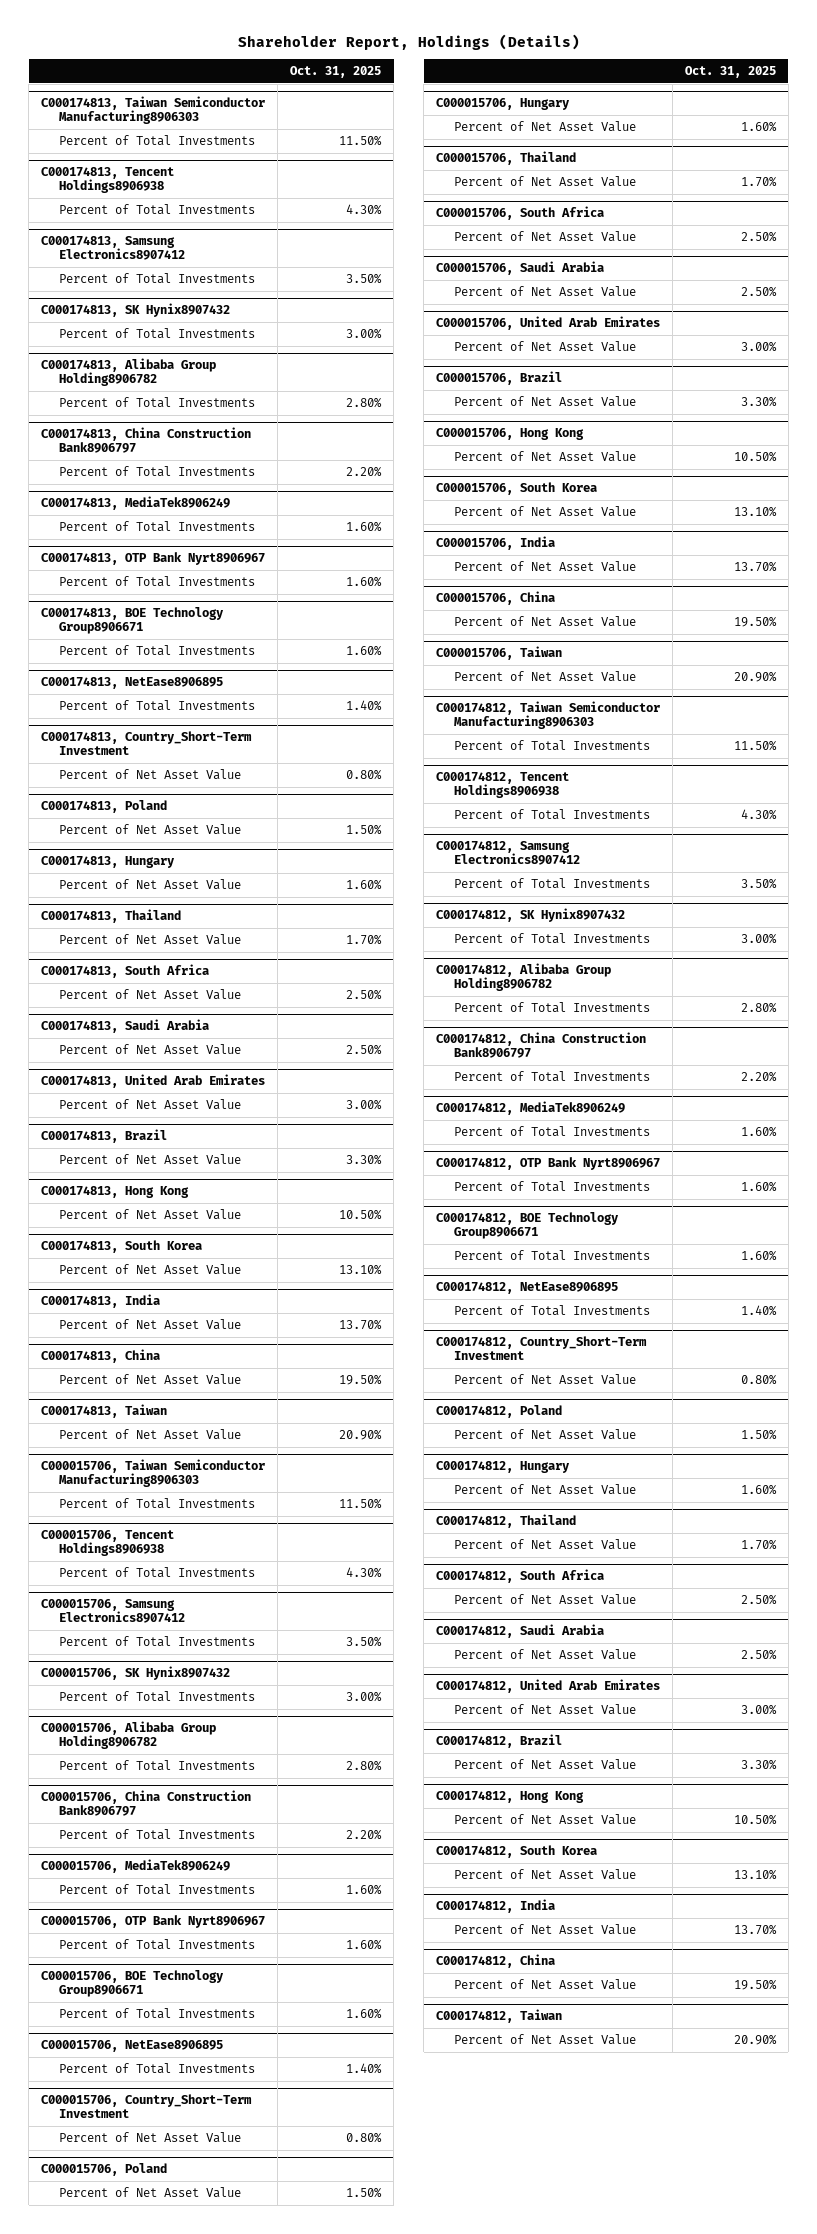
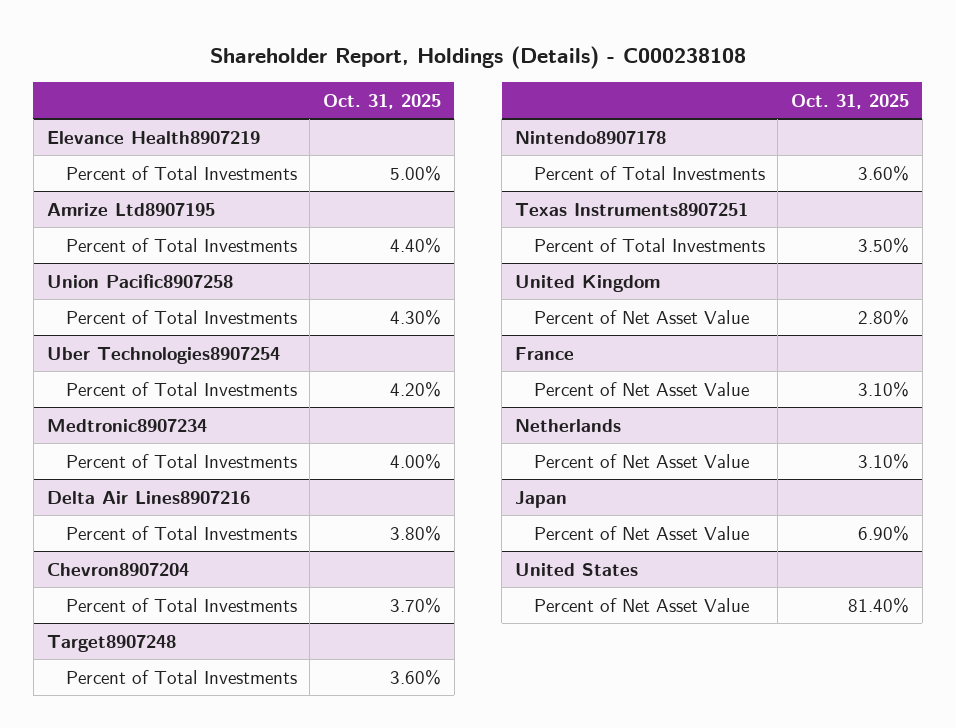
[237,34,580,51] Shareholder Report, Holdings (Details) -> [209,45,746,69] Shareholder Report, Holdings (Details) - C000238108
[41,96,266,125] C000174813, Taiwan Semiconductor Manufacturing8906303 -> none
[41,167,175,194] C000174813, Tencent Holdings8906938 -> none
[41,236,186,261] C000174813, Samsung Electronics8907412 -> none
[59,273,256,285] Percent of Total Investments -> none
[41,303,231,318] C000174813, SK Hynix8907432 -> none
[59,328,256,340] Percent of Total Investments -> none
[41,358,217,387] C000174813, Alibaba Group Holding8906782 -> none
[59,397,256,409] Percent of Total Investments -> none
[41,427,252,454] C000174813, China Construction Bank8906797 -> none
[59,466,256,478] Percent of Total Investments -> none
[41,496,231,511] C000174813, MediaTek8906249 -> none
[59,521,256,533] Percent of Total Investments -> none
[41,552,266,566] C000174813, OTP Bank Nyrt8906967 -> none
[59,576,256,588] Percent of Total Investments -> none
[41,607,225,635] C000174813, BOE Technology Group8906671 -> none
[59,645,256,657] Percent of Total Investments -> none
[41,677,224,690] C000174813, NetEase8906895 -> none
[59,700,256,712] Percent of Total Investments -> none
[41,731,253,756] C000174813, Country_Short-Term Investment -> none
[59,769,242,781] Percent of Net Asset Value -> none
[41,800,168,814] C000174813, Poland -> none
[59,824,242,836] Percent of Net Asset Value -> none
[41,856,176,869] C000174813, Hungary -> none
[59,879,242,891] Percent of Net Asset Value -> none
[41,909,182,924] C000174813, Thailand -> none
[59,934,242,946] Percent of Net Asset Value -> none
[41,964,210,979] C000174813, South Africa -> none
[59,989,242,1001] Percent of Net Asset Value -> none
[41,1019,210,1034] C000174813, Saudi Arabia -> none
[59,1044,242,1056] Percent of Net Asset Value -> none
[41,1074,266,1089] C000174813, United Arab Emirates -> none
[59,1099,242,1111] Percent of Net Asset Value -> none
[41,1129,168,1144] C000174813, Brazil -> none
[59,1154,242,1166] Percent of Net Asset Value -> none
[41,1186,190,1199] C000174813, Hong Kong -> none
[59,1209,242,1221] Percent of Net Asset Value -> none
[41,1240,203,1254] C000174813, South Korea -> none
[59,1264,242,1276] Percent of Net Asset Value -> none
[41,1294,161,1309] C000174813, India -> none
[59,1319,242,1331] Percent of Net Asset Value -> none
[41,1349,161,1364] C000174813, China -> none
[59,1374,242,1386] Percent of Net Asset Value -> none
[41,1404,168,1419] C000174813, Taiwan -> none
[59,1429,242,1441] Percent of Net Asset Value -> none
[41,1459,266,1488] C000015706, Taiwan Semiconductor Manufacturing8906303 -> none
[59,1498,256,1510] Percent of Total Investments -> none
[41,1530,175,1557] C000015706, Tencent Holdings8906938 -> none
[59,1567,256,1579] Percent of Total Investments -> none
[41,1599,186,1624] C000015706, Samsung Electronics8907412 -> none
[59,1636,256,1648] Percent of Total Investments -> none
[41,1666,231,1681] C000015706, SK Hynix8907432 -> none
[59,1691,256,1703] Percent of Total Investments -> none
[41,1721,217,1750] C000015706, Alibaba Group Holding8906782 -> none
[59,1760,256,1772] Percent of Total Investments -> none
[41,1790,252,1817] C000015706, China Construction Bank8906797 -> none
[59,1829,256,1841] Percent of Total Investments -> none
[41,1859,231,1874] C000015706, MediaTek8906249 -> none
[59,1884,256,1896] Percent of Total Investments -> none
[41,1915,266,1929] C000015706, OTP Bank Nyrt8906967 -> none
[59,1939,256,1951] Percent of Total Investments -> none
[41,1970,225,1998] C000015706, BOE Technology Group8906671 -> none
[59,2008,256,2020] Percent of Total Investments -> none
[41,2040,224,2053] C000015706, NetEase8906895 -> none
[59,2063,256,2075] Percent of Total Investments -> none
[41,2094,253,2119] C000015706, Country_Short-Term Investment -> none
[59,2132,242,2144] Percent of Net Asset Value -> none
[41,2163,168,2177] C000015706, Poland -> none
[59,2187,242,2199] Percent of Net Asset Value -> none
[435,98,570,111] C000015706, Hungary -> none
[453,121,636,133] Percent of Net Asset Value -> none
[435,151,576,166] C000015706, Thailand -> none
[453,176,636,188] Percent of Net Asset Value -> none
[435,206,604,221] C000015706, South Africa -> none
[453,231,636,243] Percent of Net Asset Value -> none
[435,261,604,276] C000015706, Saudi Arabia -> none
[453,286,636,298] Percent of Net Asset Value -> none
[435,316,660,331] C000015706, United Arab Emirates -> none
[453,341,636,353] Percent of Net Asset Value -> none
[435,371,562,386] C000015706, Brazil -> none
[453,396,636,408] Percent of Net Asset Value -> none
[435,428,584,441] C000015706, Hong Kong -> none
[453,451,636,463] Percent of Net Asset Value -> none
[435,482,597,496] C000015706, South Korea -> none
[453,506,636,518] Percent of Net Asset Value -> none
[435,536,555,551] C000015706, India -> none
[453,561,636,573] Percent of Net Asset Value -> none
[435,591,555,606] C000015706, China -> none
[453,616,636,628] Percent of Net Asset Value -> none
[435,646,562,661] C000015706, Taiwan -> none
[453,671,636,683] Percent of Net Asset Value -> none
[435,701,660,730] C000174812, Taiwan Semiconductor Manufacturing8906303 -> none
[453,740,650,752] Percent of Total Investments -> none
[435,772,569,799] C000174812, Tencent Holdings8906938 -> none
none -> [46,130,260,144] Elevance Health8907219
[339,135,383,147] 11.50% -> [389,164,441,181] 5.00%
none -> [46,202,215,216] Amrize Ltd8907195
[346,204,383,216] 4.30% -> [389,236,441,253] 4.40%
none -> [46,273,233,288] Union Pacific8907258
[435,841,580,866] C000174812, Samsung Electronics8907412 -> none
none -> [46,346,280,364] Uber Technologies8907254
none -> [65,381,297,396] Percent of Total Investments
none -> [46,418,207,432] Medtronic8907234
none -> [65,453,297,468] Percent of Total Investments
none -> [46,490,250,504] Delta Air Lines8907216
none -> [65,525,297,540] Percent of Total Investments
none -> [46,562,189,576] Chevron8907204
none -> [65,597,297,612] Percent of Total Investments
none -> [46,634,176,652] Target8907248
none -> [65,669,297,684] Percent of Total Investments
none -> [514,130,666,144] Nintendo8907178
none -> [533,165,765,180] Percent of Total Investments
none -> [514,202,748,216] Texas Instruments8907251
[435,908,625,923] C000174812, SK Hynix8907432 -> none
[453,933,650,945] Percent of Total Investments -> none
[435,963,611,992] C000174812, Alibaba Group Holding8906782 -> none
[453,1002,650,1014] Percent of Total Investments -> none
[435,1032,646,1059] C000174812, China Construction Bank8906797 -> none
[453,1071,650,1083] Percent of Total Investments -> none
[435,1101,625,1116] C000174812, MediaTek8906249 -> none
[453,1126,650,1138] Percent of Total Investments -> none
[435,1157,660,1171] C000174812, OTP Bank Nyrt8906967 -> none
[453,1181,650,1193] Percent of Total Investments -> none
[435,1212,619,1240] C000174812, BOE Technology Group8906671 -> none
[453,1250,650,1262] Percent of Total Investments -> none
[435,1282,618,1295] C000174812, NetEase8906895 -> none
[453,1305,650,1317] Percent of Total Investments -> none
[435,1336,647,1361] C000174812, Country_Short-Term Investment -> none
[435,1405,562,1419] C000174812, Poland -> none
[435,1461,570,1474] C000174812, Hungary -> none
[435,1514,576,1529] C000174812, Thailand -> none
[435,1569,604,1584] C000174812, South Africa -> none
[435,1624,604,1639] C000174812, Saudi Arabia -> none
[453,1649,636,1661] Percent of Net Asset Value -> none
[435,1679,660,1694] C000174812, United Arab Emirates -> none
[453,1704,636,1716] Percent of Net Asset Value -> none
[435,1734,562,1749] C000174812, Brazil -> none
[453,1759,636,1771] Percent of Net Asset Value -> none
[435,1791,584,1804] C000174812, Hong Kong -> none
[453,1814,636,1826] Percent of Net Asset Value -> none
[435,1845,597,1859] C000174812, South Korea -> none
[453,1869,636,1881] Percent of Net Asset Value -> none
[435,1899,555,1914] C000174812, India -> none
[453,1924,636,1936] Percent of Net Asset Value -> none
[435,1954,555,1969] C000174812, China -> none
[453,1979,636,1991] Percent of Net Asset Value -> none
[435,2009,562,2024] C000174812, Taiwan -> none
[453,2034,636,2046] Percent of Net Asset Value -> none
none -> [514,274,660,292] United Kingdom
[740,1374,777,1386] 0.80% -> [858,308,910,325] 2.80%
none -> [514,346,574,360] France
[740,1429,777,1441] 1.50% -> [858,380,910,397] 3.10%
none -> [514,418,621,432] Netherlands
[740,1484,777,1496] 1.60% -> [858,452,910,469] 3.10%
none -> [514,490,567,508] Japan
[740,1539,777,1551] 1.70% -> [858,524,910,541] 6.90%
none -> [514,562,638,576] United States
[740,1594,777,1606] 2.50% -> [848,596,910,613] 81.40%

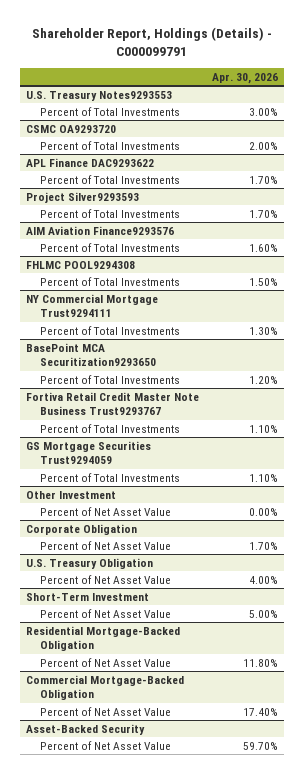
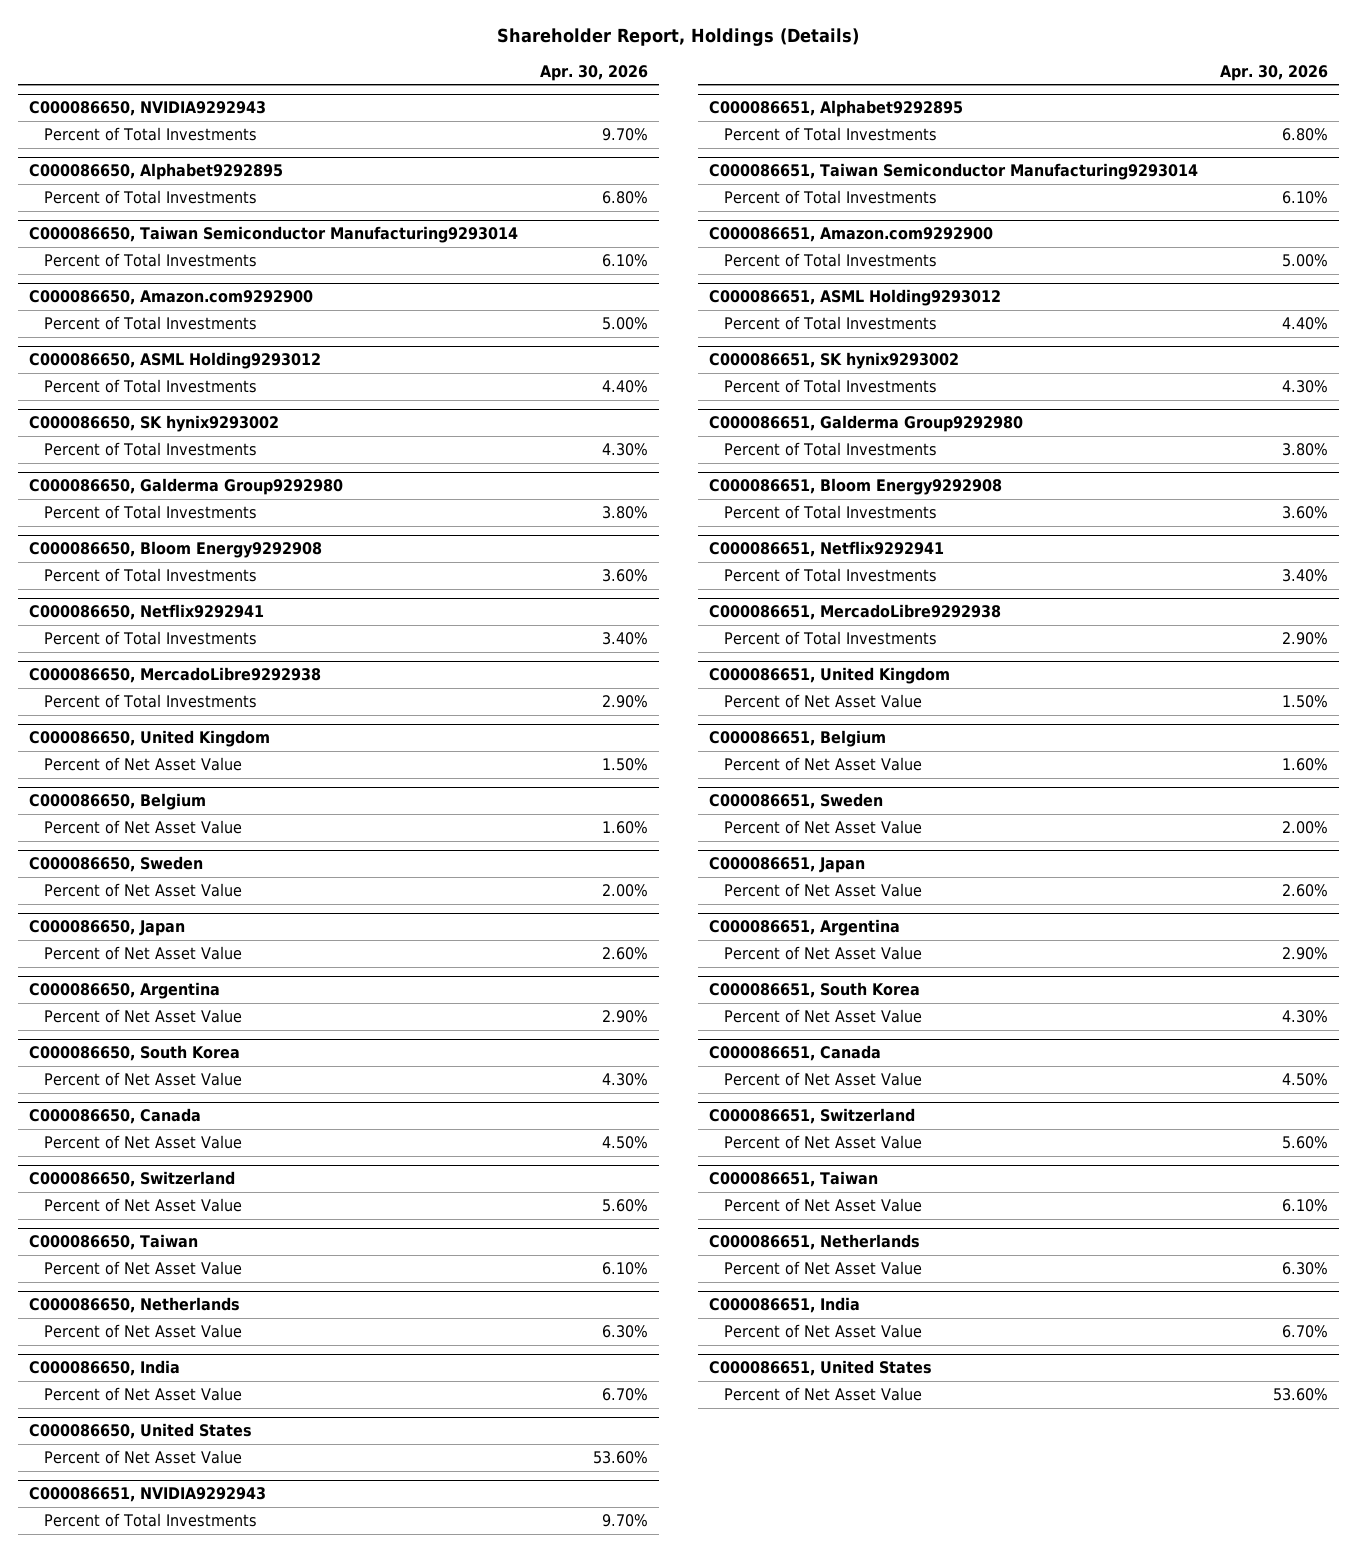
[31,26,272,57] Shareholder Report, Holdings (Details) - C000099791 -> [497,27,860,46] Shareholder Report, Holdings (Details)
[26,90,173,101] U.S. Treasury Notes9293553 -> none
[26,124,117,133] CSMC OA9293720 -> none
[26,157,155,167] APL Finance DAC9293622 -> none
[26,191,140,203] Project Silver9293593 -> none
[26,225,175,235] AIM Aviation Finance9293576 -> none
[26,260,136,269] FHLMC POOL9294308 -> none
[26,293,159,318] NY Commercial Mortgage Trust9294111 -> none
[26,342,157,367] BasePoint MCA Securitization9293650 -> none
[26,391,200,416] Fortiva Retail Credit Master Note Business Trust9293767 -> none
[26,440,152,465] GS Mortgage Securities Trust9294059 -> none
[26,490,117,499] Other Investment -> none
[26,523,138,535] Corporate Obligation -> none
[26,557,154,569] U.S. Treasury Obligation -> none
[26,592,150,601] Short-Term Investment -> none
[26,625,181,652] Residential Mortgage-Backed Obligation -> none
[26,674,185,701] Commercial Mortgage-Backed Obligation -> none
[26,723,146,735] Asset-Backed Security -> none
none -> [28,101,266,117] C000086650, NVIDIA9292943
[248,107,278,116] 3.00% -> [601,128,648,142] 9.70%
none -> [28,163,283,181] C000086650, Alphabet9292895
[248,141,278,150] 2.00% -> [601,191,648,205] 6.80%
none -> [28,226,518,244] C000086650, Taiwan Semiconductor Manufacturing9293014
[248,175,278,184] 1.70% -> [601,254,648,268] 6.10%
none -> [28,290,313,306] C000086650, Amazon.com9292900
[248,209,278,218] 1.70% -> [601,317,648,331] 5.00%
none -> [28,352,321,370] C000086650, ASML Holding9293012
[248,243,278,252] 1.60% -> [601,380,648,394] 4.40%
none -> [28,415,279,433] C000086650, SK hynix9293002
[248,277,278,286] 1.50% -> [601,443,648,457] 4.30%
none -> [28,478,343,496] C000086650, Galderma Group9292980
[248,326,278,335] 1.30% -> [601,506,648,520] 3.80%
none -> [28,541,322,559] C000086650, Bloom Energy9292908
[248,375,278,384] 1.20% -> [601,569,648,583] 3.60%
none -> [28,604,264,621] C000086650, Netflix9292941
[248,424,278,433] 1.10% -> [601,632,648,646] 3.40%
none -> [28,667,321,684] C000086650, MercadoLibre9292938
[248,473,278,482] 1.10% -> [601,695,648,709] 2.90%
none -> [28,730,270,748] C000086650, United Kingdom
[248,507,278,516] 0.00% -> [601,758,648,772] 1.50%
none -> [28,793,206,811] C000086650, Belgium
[248,541,278,550] 1.70% -> [601,821,648,835] 1.60%
none -> [28,856,203,873] C000086650, Sweden
[248,575,278,584] 4.00% -> [601,884,648,898] 2.00%
none -> [28,920,185,937] C000086650, Japan
[248,609,278,618] 5.00% -> [601,947,648,961] 2.60%
none -> [28,982,220,1000] C000086650, Argentina
[242,658,278,667] 11.80% -> [601,1010,648,1024] 2.90%
none -> [28,1045,240,1062] C000086650, South Korea
[242,707,278,716] 17.40% -> [601,1073,648,1087] 4.30%
none -> [28,1108,201,1125] C000086650, Canada
[242,741,278,750] 59.70% -> [601,1136,648,1150] 4.50%
none -> [28,1171,235,1188] C000086650, Switzerland
none -> [44,1198,243,1213] Percent of Net Asset Value
none -> [28,1234,198,1251] C000086650, Taiwan
none -> [44,1261,243,1276] Percent of Net Asset Value
none -> [28,1297,240,1314] C000086650, Netherlands
none -> [44,1324,243,1339] Percent of Net Asset Value
none -> [28,1360,180,1377] C000086650, India
none -> [44,1387,243,1402] Percent of Net Asset Value
none -> [28,1423,252,1440] C000086650, United States
none -> [44,1450,243,1465] Percent of Net Asset Value
none -> [28,1487,266,1503] C000086651, NVIDIA9292943
none -> [44,1513,258,1528] Percent of Total Investments
none -> [708,100,963,118] C000086651, Alphabet9292895
none -> [724,127,938,142] Percent of Total Investments
none -> [708,163,1198,181] C000086651, Taiwan Semiconductor Manufacturing9293014
none -> [724,190,938,205] Percent of Total Investments
none -> [708,227,993,243] C000086651, Amazon.com9292900
none -> [724,253,938,268] Percent of Total Investments
none -> [708,289,1001,307] C000086651, ASML Holding9293012
none -> [724,316,938,331] Percent of Total Investments
none -> [708,352,959,370] C000086651, SK hynix9293002
none -> [724,379,938,394] Percent of Total Investments
none -> [708,415,1023,433] C000086651, Galderma Group9292980
none -> [724,442,938,457] Percent of Total Investments
none -> [708,478,1002,496] C000086651, Bloom Energy9292908
none -> [724,505,938,520] Percent of Total Investments
none -> [708,541,944,558] C000086651, Netflix9292941
none -> [724,568,938,583] Percent of Total Investments
none -> [708,604,1001,621] C000086651, MercadoLibre9292938
none -> [724,631,938,646] Percent of Total Investments
none -> [708,667,950,685] C000086651, United Kingdom
none -> [724,694,923,709] Percent of Net Asset Value
none -> [708,730,886,748] C000086651, Belgium
none -> [724,757,923,772] Percent of Net Asset Value
none -> [708,793,883,810] C000086651, Sweden
none -> [724,820,923,835] Percent of Net Asset Value
none -> [708,857,865,874] C000086651, Japan
none -> [724,883,923,898] Percent of Net Asset Value
none -> [708,919,900,937] C000086651, Argentina
none -> [724,946,923,961] Percent of Net Asset Value
none -> [708,982,920,999] C000086651, South Korea
none -> [724,1009,923,1024] Percent of Net Asset Value
none -> [708,1045,881,1062] C000086651, Canada
none -> [724,1072,923,1087] Percent of Net Asset Value
none -> [708,1108,915,1125] C000086651, Switzerland
none -> [724,1135,923,1150] Percent of Net Asset Value
none -> [708,1171,878,1188] C000086651, Taiwan
none -> [724,1198,923,1213] Percent of Net Asset Value
none -> [708,1234,920,1251] C000086651, Netherlands
none -> [724,1261,923,1276] Percent of Net Asset Value
none -> [708,1297,860,1314] C000086651, India
none -> [724,1324,923,1339] Percent of Net Asset Value
none -> [708,1360,932,1377] C000086651, United States
none -> [724,1387,923,1402] Percent of Net Asset Value

